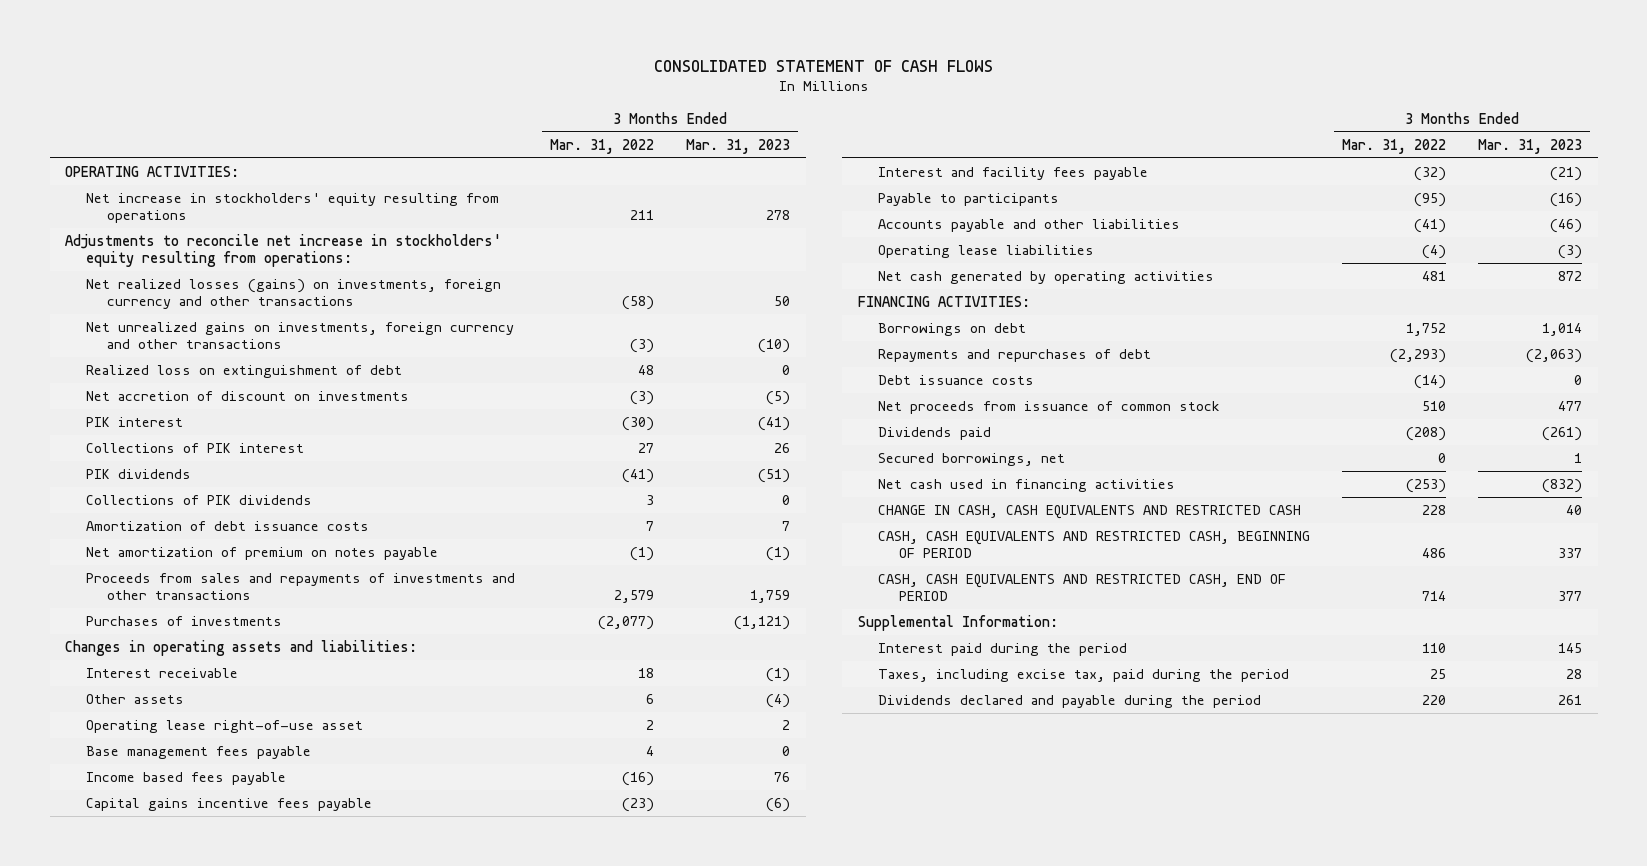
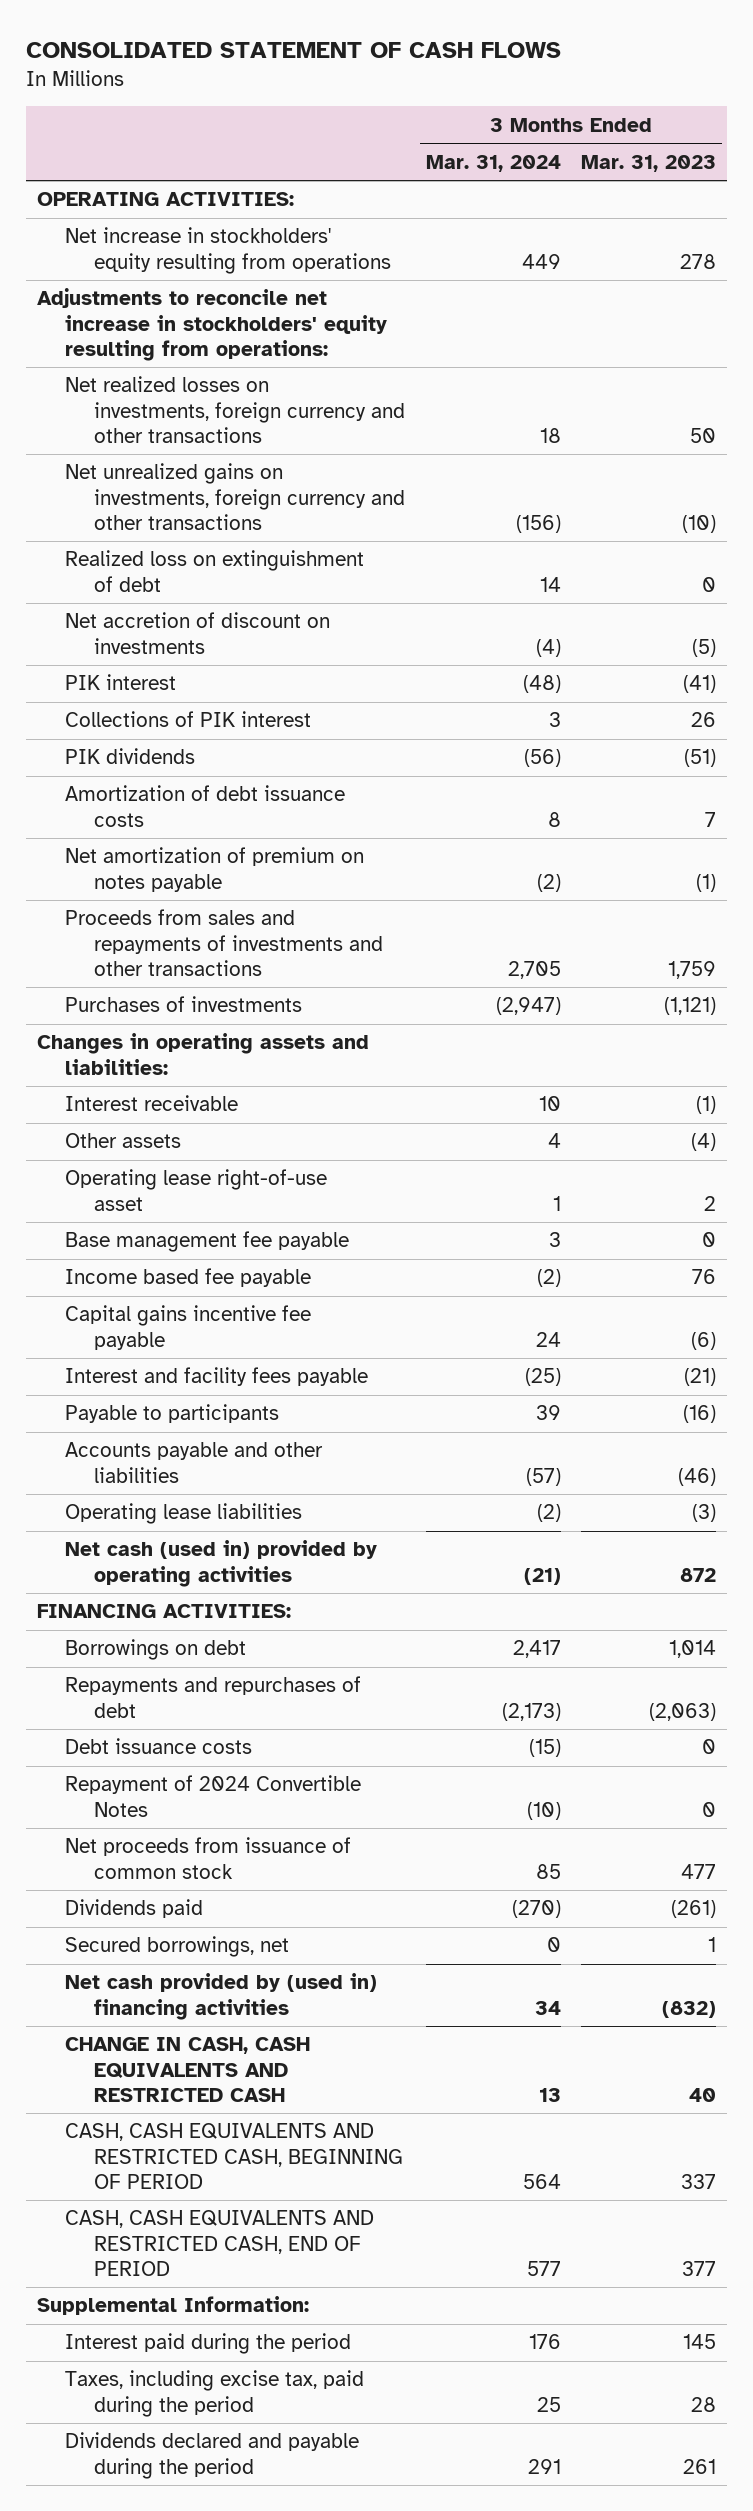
[550,138,655,154] Mar. 31, 2022 -> none
none -> [425,154,561,172] Mar. 31, 2024
[86,279,502,310] Net realized losses (gains) on investments, foreign currency and other transactions -> [65,376,405,443] Net realized losses on investments, foreign currency and other transactions
[86,495,313,506] Collections of PIK dividends -> none
[86,746,312,760] Base management fees payable -> [65,1231,350,1253] Base management fee payable
[86,772,287,786] Income based fees payable -> [65,1268,312,1288] Income based fee payable
[86,798,373,812] Capital gains incentive fees payable -> [65,1305,312,1350] Capital gains incentive fee payable
[878,271,1215,285] Net cash generated by operating activities -> [65,1540,378,1587] Net cash (used in) provided by operating activities
none -> [65,1775,362,1817] Repayment of 2024 Convertible Notes
[878,479,1176,493] Net cash used in financing activities -> [65,1973,378,2020] Net cash provided by (used in) financing activities

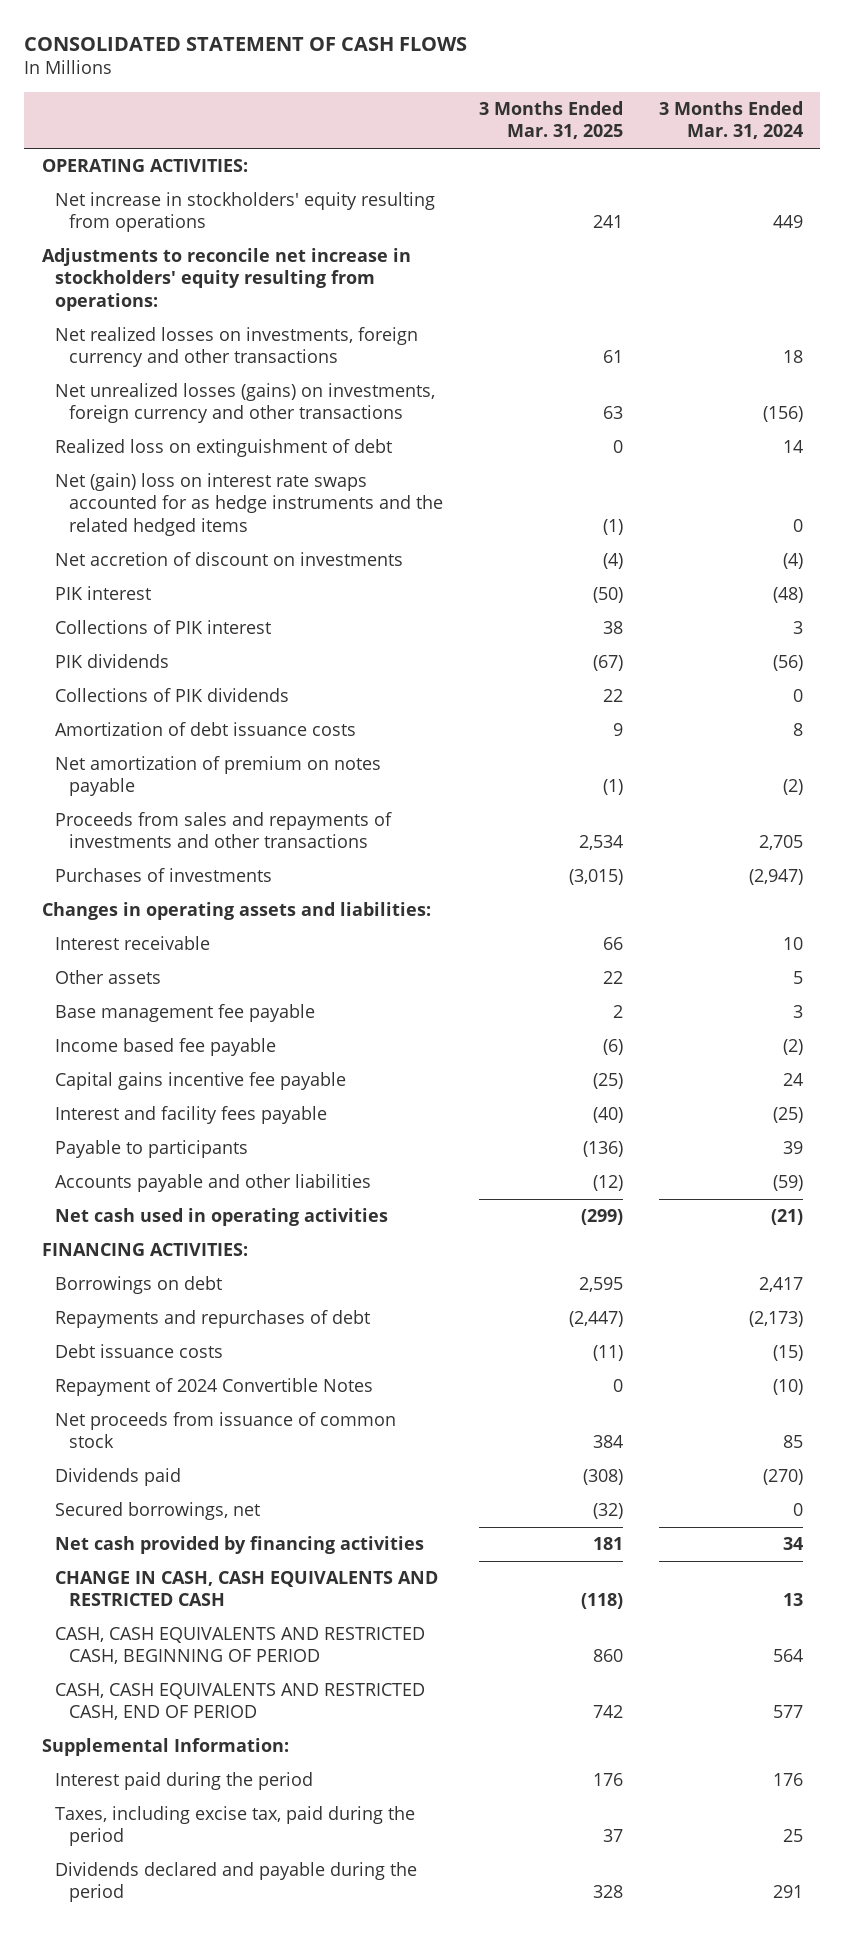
[581,154,717,172] Mar. 31, 2023 -> none
none -> [479,101,624,140] 3 Months Ended Mar. 31, 2025
[65,463,405,530] Net unrealized gains on investments, foreign currency and other transactions -> [55,383,436,424] Net unrealized losses (gains) on investments, foreign currency and other transactions
none -> [55,473,444,536] Net (gain) loss on interest rate swaps accounted for as hedge instruments and the related hedged items
none -> [55,688,290,703] Collections of PIK dividends
[65,1169,328,1211] Operating lease right-of-use asset -> none
[547,1133,561,1149] 4 -> [792,971,803,985] 5
[65,1503,303,1525] Operating lease liabilities -> none
[525,1467,561,1486] (57) -> [772,1175,803,1192] (59)
[65,1540,378,1587] Net cash (used in) provided by operating activities -> [55,1208,389,1227] Net cash used in operating activities
[65,1973,378,2020] Net cash provided by (used in) financing activities -> [55,1536,425,1555] Net cash provided by financing activities

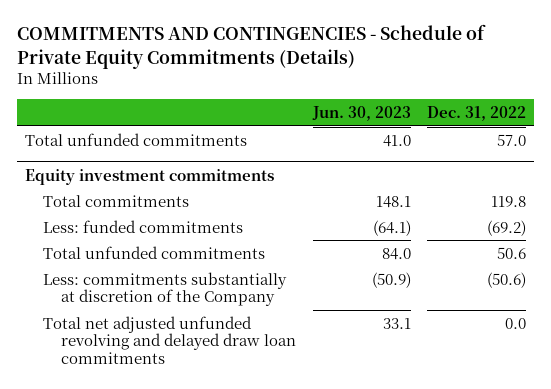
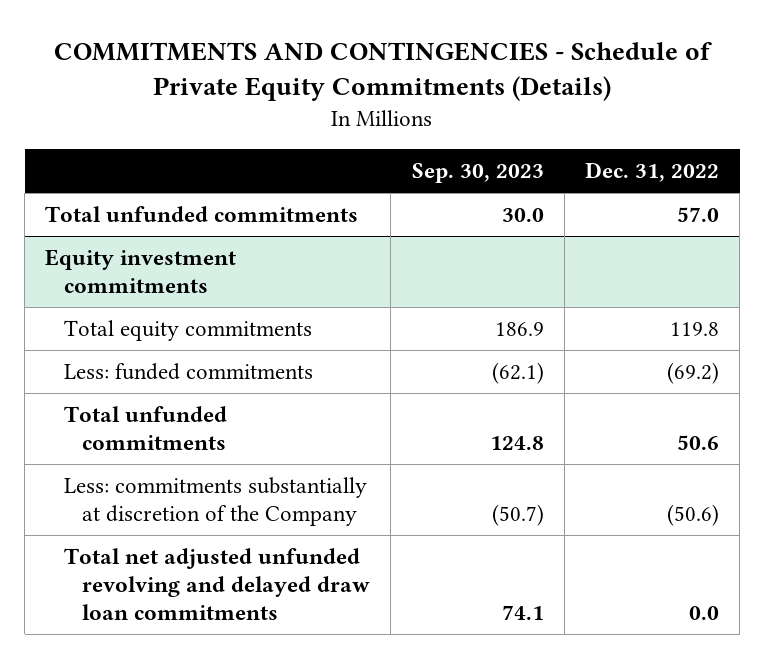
[311,106,411,122] Jun. 30, 2023 -> none
none -> [411,162,544,183] Sep. 30, 2023
[43,194,190,207] Total commitments -> [63,319,312,341] Total equity commitments

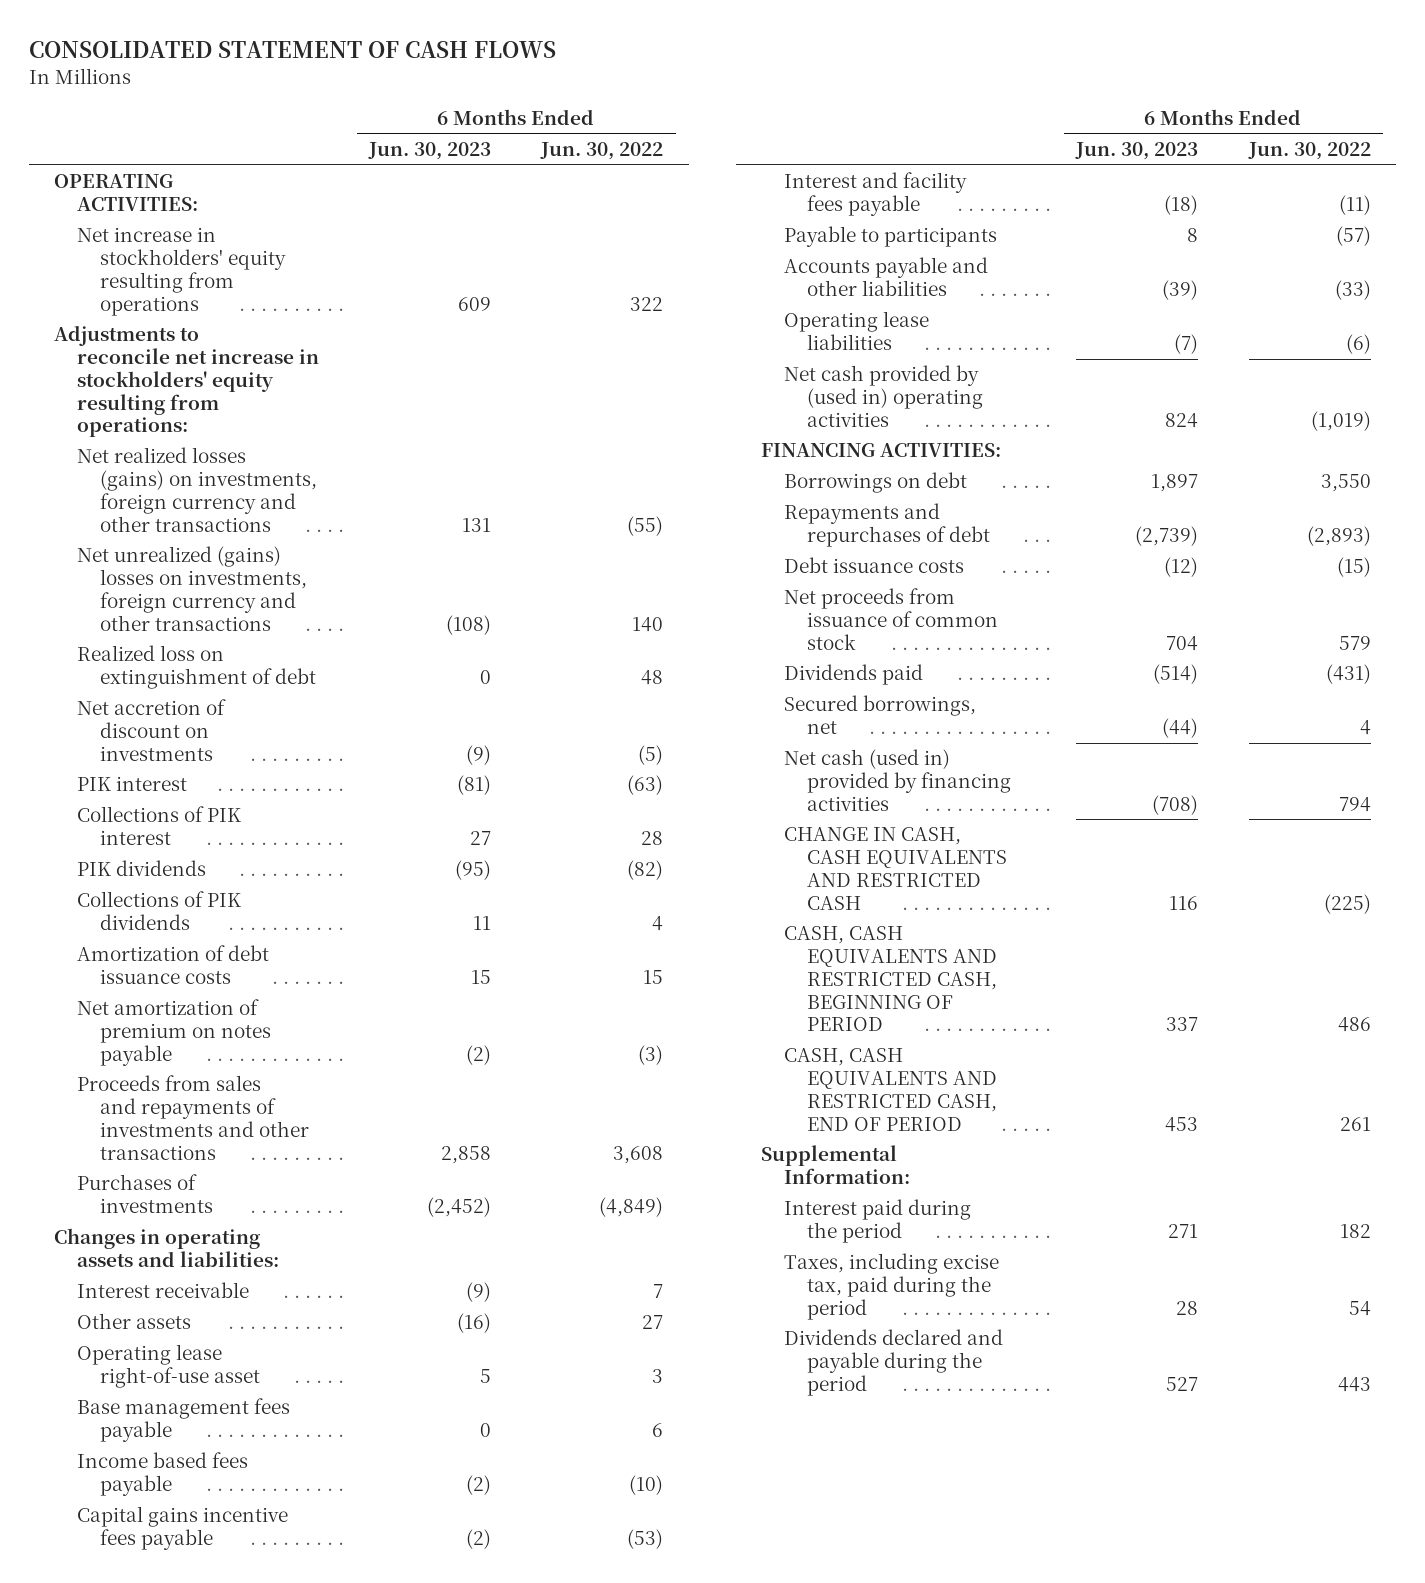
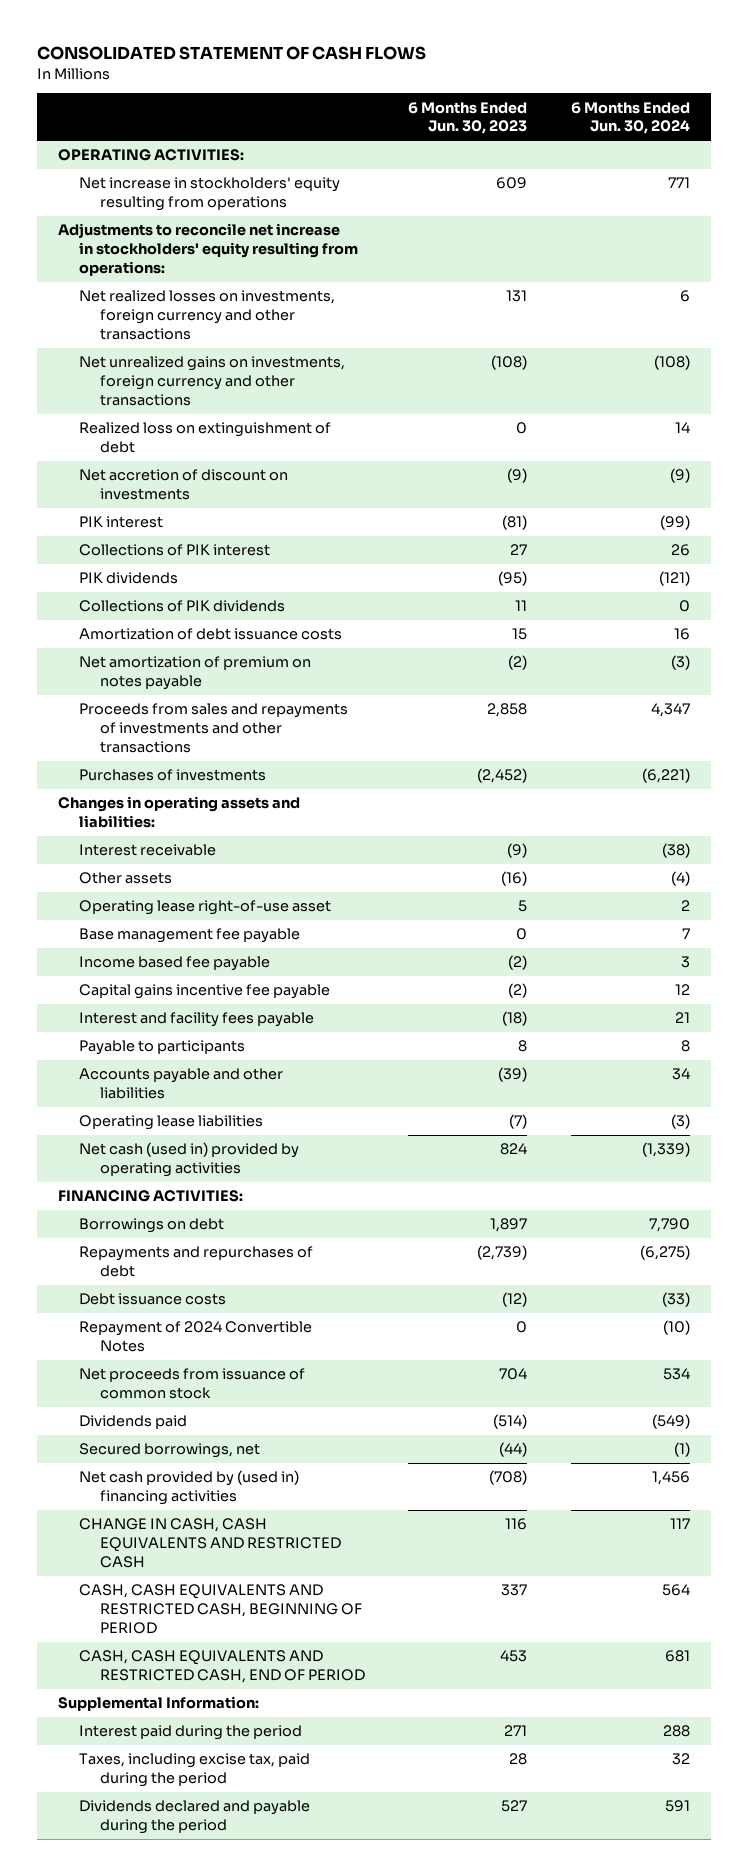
[540,142,664,161] Jun. 30, 2022 -> none
none -> [570,101,690,135] 6 Months Ended Jun. 30, 2024
[77,447,318,532] Net realized losses (gains) on investments, foreign currency and other transactions -> [79,290,336,340] Net realized losses on investments, foreign currency and other transactions
[77,546,308,631] Net unrealized (gains) losses on investments, foreign currency and other transactions -> [79,356,346,406] Net unrealized gains on investments, foreign currency and other transactions
[77,1398,291,1443] Base management fees payable -> [79,928,301,944] Base management fee payable
[77,1452,249,1497] Income based fees payable -> [79,956,271,972] Income based fee payable
[77,1506,289,1551] Capital gains incentive fees payable -> [79,984,331,1000] Capital gains incentive fee payable
[784,365,984,427] Net cash provided by (used in) operating activities -> [79,1142,300,1178] Net cash (used in) provided by operating activities
none -> [79,1321,313,1353] Repayment of 2024 Convertible Notes
[784,749,1012,811] Net cash (used in) provided by financing activities -> [79,1470,300,1506] Net cash provided by (used in) financing activities

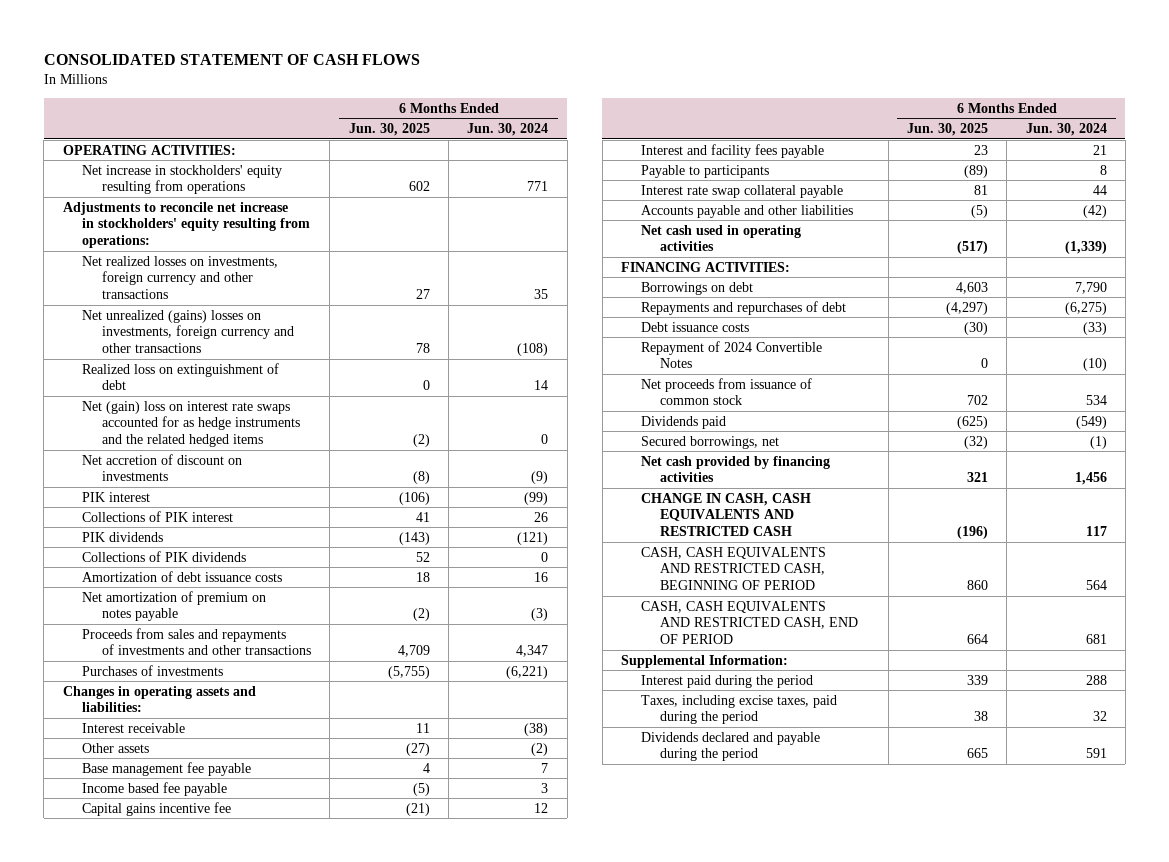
[408,101,528,135] 6 Months Ended Jun. 30, 2023 -> none
none -> [348,123,430,137] Jun. 30, 2025
[679,290,690,303] 6 -> [534,289,549,300] 35
[79,356,346,406] Net unrealized gains on investments, foreign currency and other transactions -> [82,309,294,354] Net unrealized (gains) losses on investments, foreign currency and other transactions
none -> [82,400,300,448] Net (gain) loss on interest rate swaps accounted for as hedge instruments and the related hedged items
[79,900,332,916] Operating lease right-of-use asset -> none
[670,871,690,887] (4) -> [531,742,549,756] (2)
[79,984,331,1000] Capital gains incentive fee payable -> [82,801,232,816] Capital gains incentive fee
[79,1115,264,1131] Operating lease liabilities -> none
none -> [640,184,843,198] Interest rate swap collateral payable
[671,1068,690,1081] 34 -> [1082,204,1107,218] (42)
[79,1142,300,1178] Net cash (used in) provided by operating activities -> [640,224,801,252] Net cash used in operating activities
[79,1470,300,1506] Net cash provided by (used in) financing activities -> [640,455,830,483] Net cash provided by financing activities
[79,1753,311,1788] Taxes, including excise tax, paid during the period -> [640,694,837,725] Taxes, including excise taxes, paid during the period

